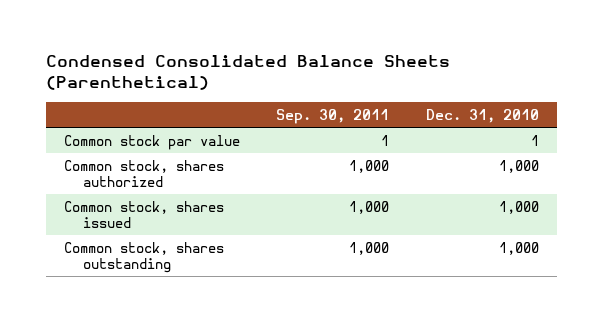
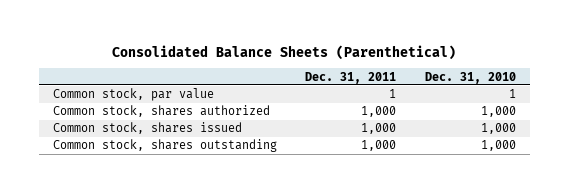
[45,54,450,91] Condensed Consolidated Balance Sheets (Parenthetical) -> [112,44,457,60] Consolidated Balance Sheets (Parenthetical)
[276,108,390,124] Sep. 30, 2011 -> none
none -> [305,71,397,84] Dec. 31, 2011
[63,134,240,150] Common stock par value -> [53,88,215,102] Common stock, par value

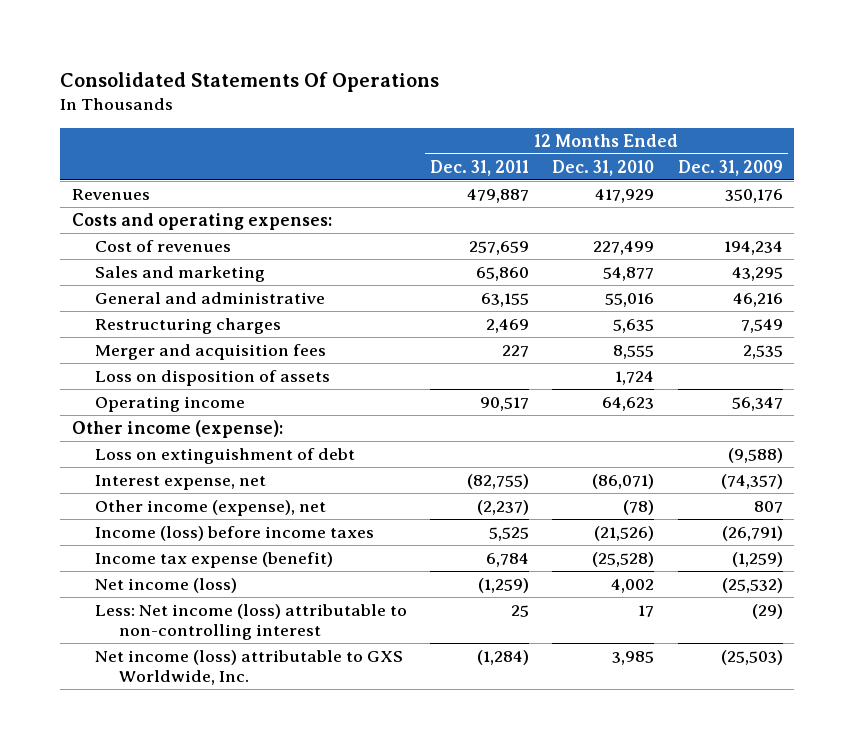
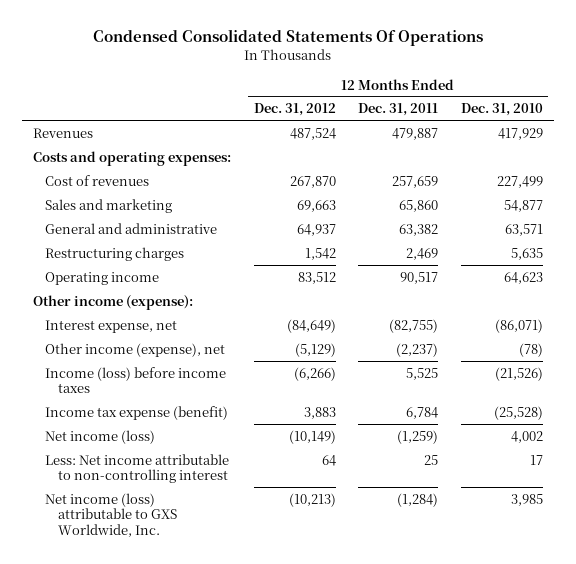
[60,72,440,93] Consolidated Statements Of Operations -> [92,28,483,46] Condensed Consolidated Statements Of Operations
[677,159,783,176] Dec. 31, 2009 -> none
none -> [253,103,336,117] Dec. 31, 2012
[481,292,530,307] 63,155 -> [399,223,439,236] 63,382
[605,292,655,307] 55,016 -> [504,223,543,236] 63,571
[95,343,327,360] Merger and acquisition fees -> none
[95,369,331,386] Loss on disposition of assets -> none
[95,447,356,464] Loss on extinguishment of debt -> none
[95,603,408,641] Less: Net income (loss) attributable to non-controlling interest -> [45,453,230,484] Less: Net income attributable to non-controlling interest

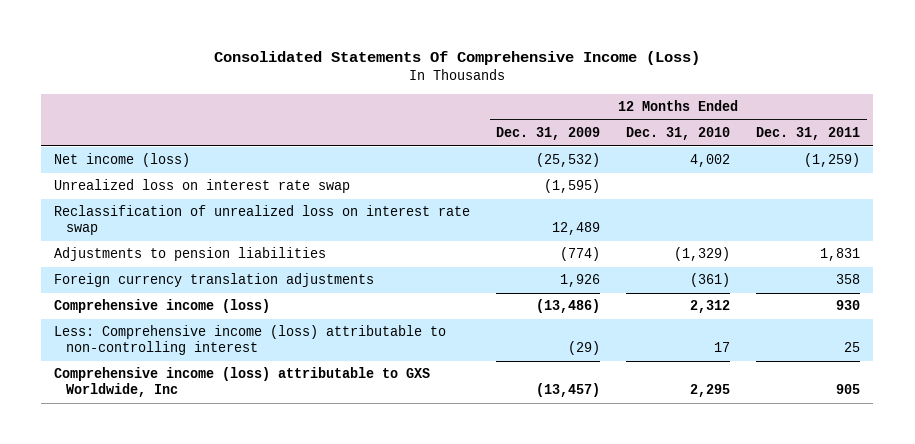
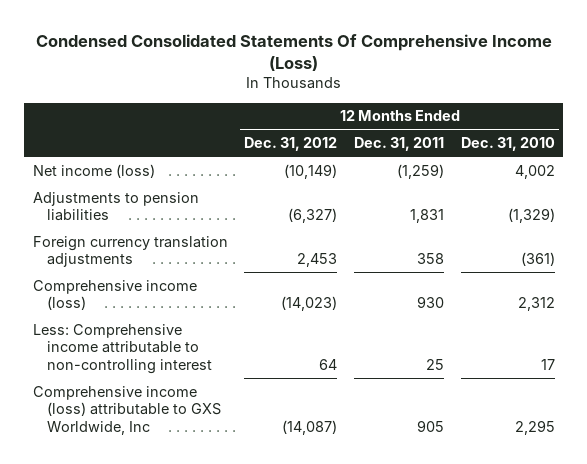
[214,51,701,66] Consolidated Statements Of Comprehensive Income (Loss) -> [35,33,552,71] Condensed Consolidated Statements Of Comprehensive Income (Loss)
[496,127,601,141] Dec. 31, 2009 -> none
none -> [244,137,338,152] Dec. 31, 2012
[54,179,351,194] Unrealized loss on interest rate swap -> none
[54,205,471,235] Reclassification of unrealized loss on interest rate swap -> none
[54,325,447,355] Less: Comprehensive income (loss) attributable to non-controlling interest -> [32,323,212,375] Less: Comprehensive income attributable to non-controlling interest

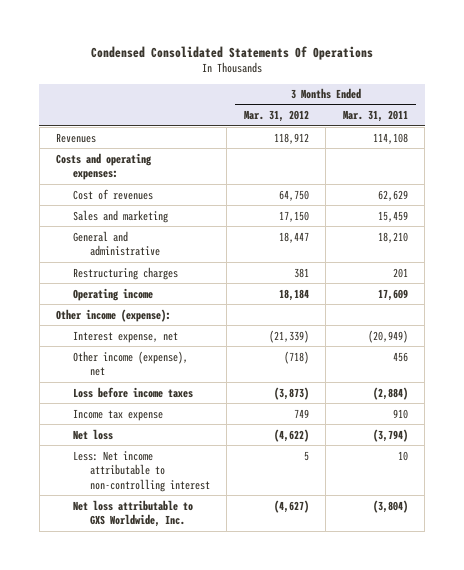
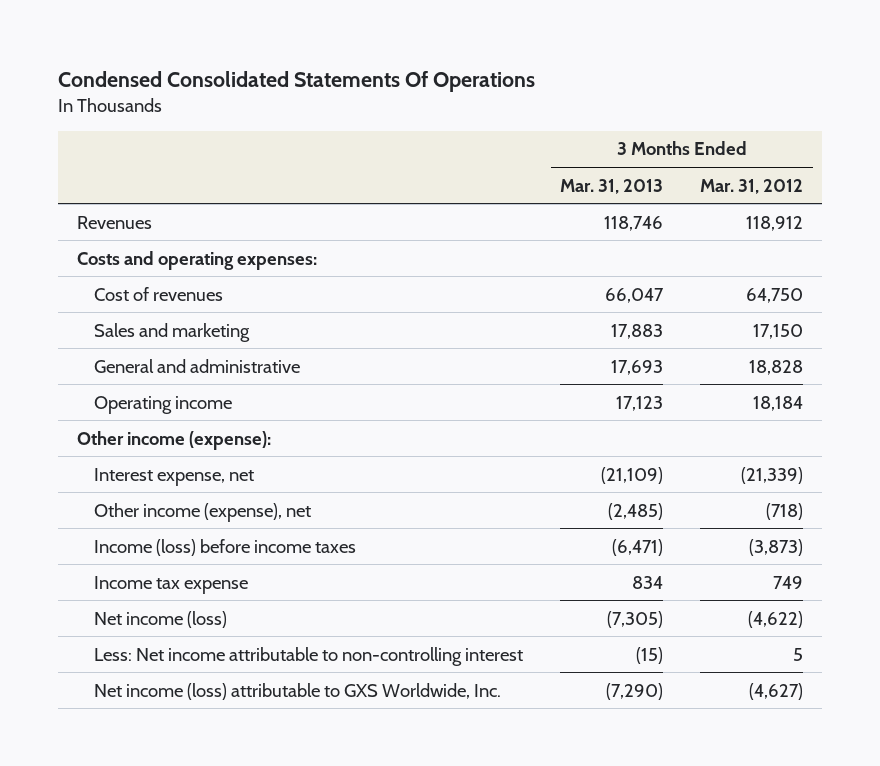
[342,110,408,123] Mar. 31, 2011 -> none
none -> [560,178,664,194] Mar. 31, 2013
[72,266,178,280] Restructuring charges -> none
[278,231,309,243] 18,447 -> [749,359,804,375] 18,828
[72,386,193,398] Loss before income taxes -> [93,538,356,556] Income (loss) before income taxes
[72,428,113,440] Net loss -> [93,610,227,628] Net income (loss)
[72,499,193,528] Net loss attributable to GXS Worldwide, Inc. -> [93,682,501,700] Net income (loss) attributable to GXS Worldwide, Inc.

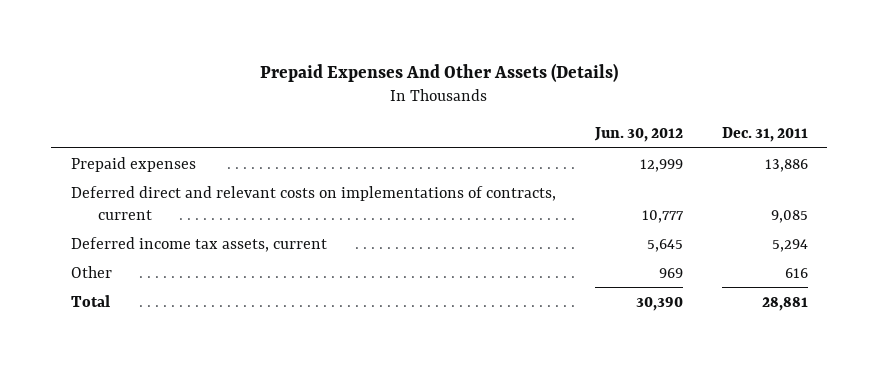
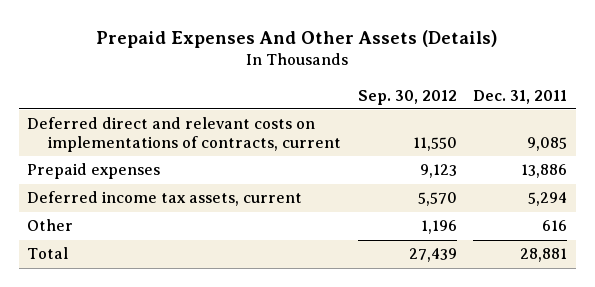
[593,127,683,143] Jun. 30, 2012 -> none
none -> [357,89,457,105] Sep. 30, 2012
[70,156,196,172] Prepaid expenses -> [27,163,161,180] Prepaid expenses

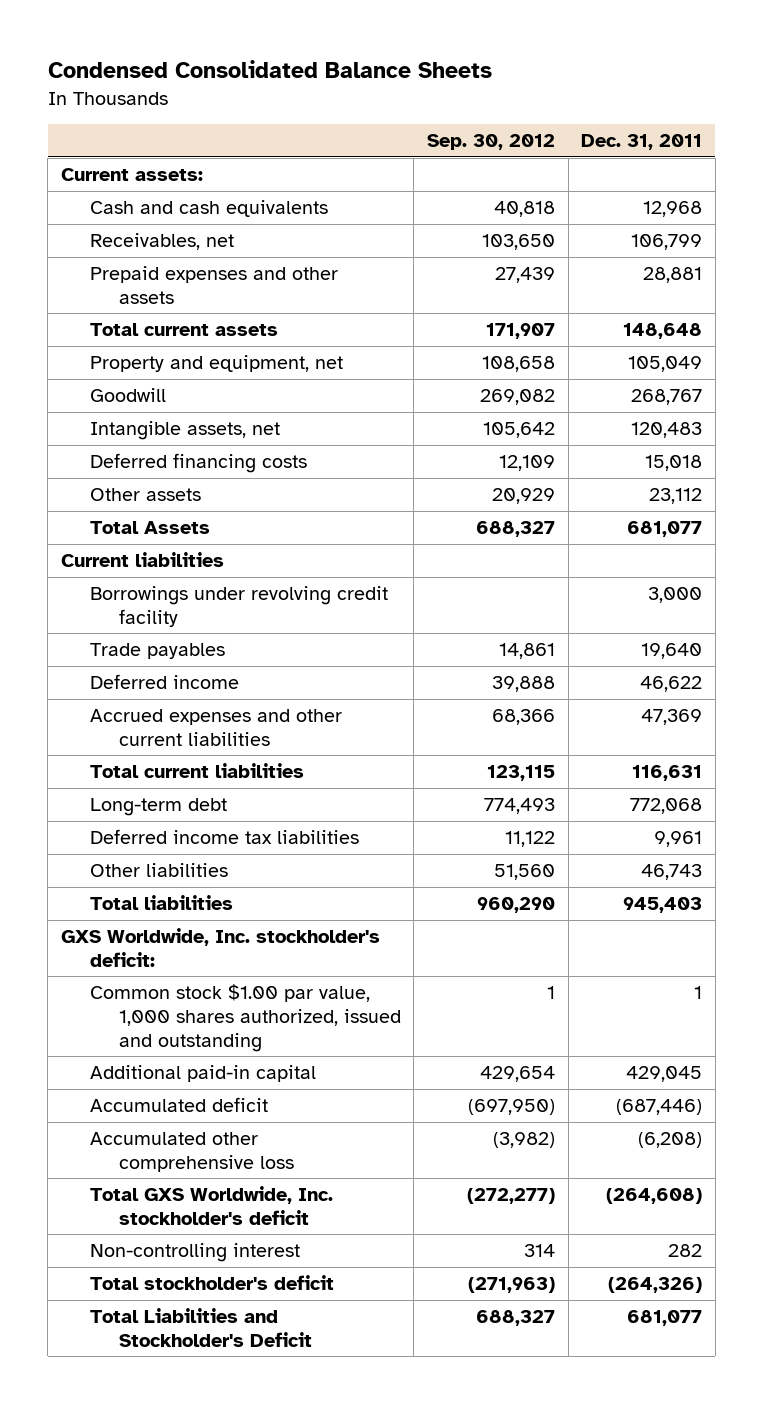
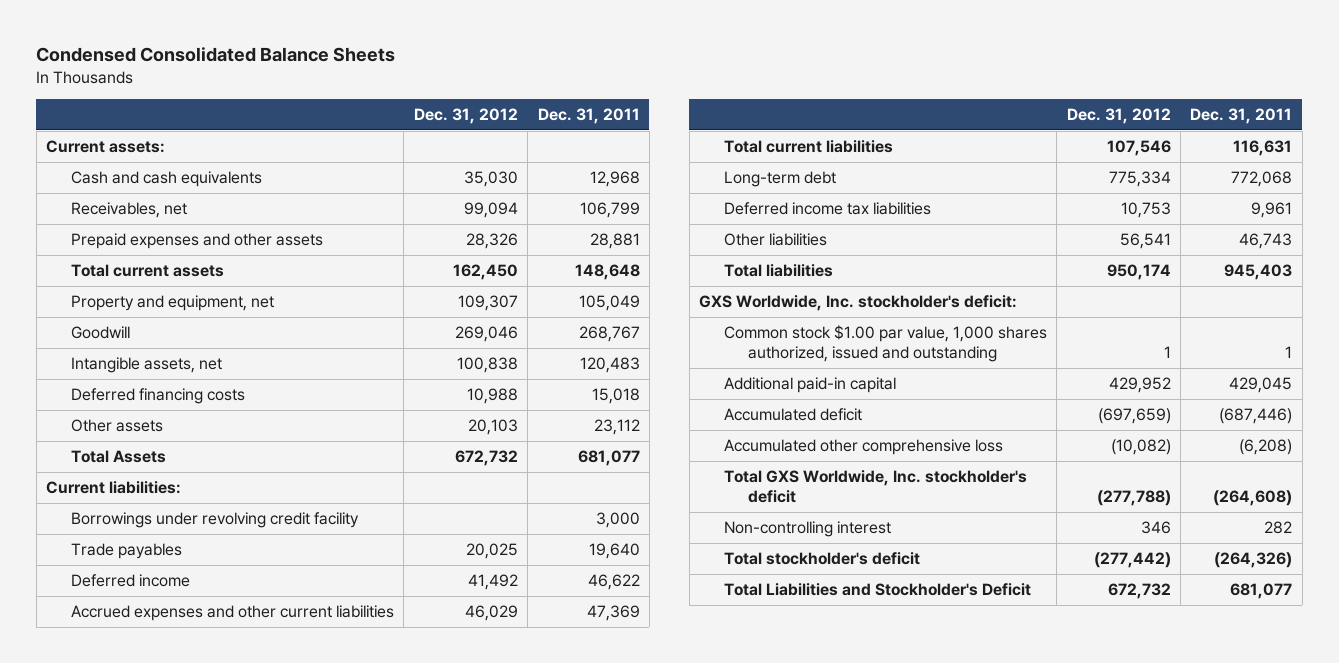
[426,134,555,151] Sep. 30, 2012 -> none
none -> [413,107,518,124] Dec. 31, 2012
[60,551,224,567] Current liabilities -> [46,481,182,495] Current liabilities:

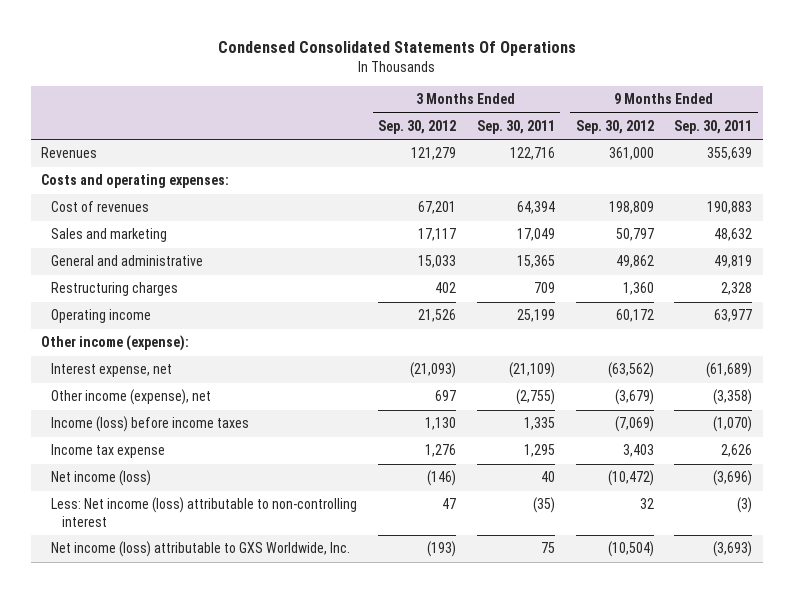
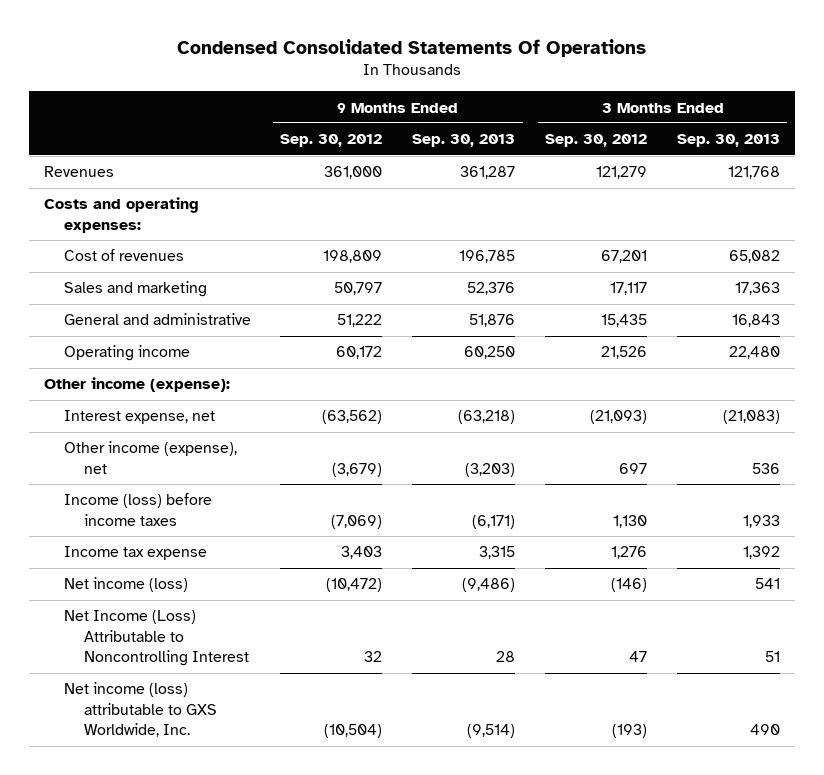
[476,119,555,134] Sep. 30, 2011 -> none
[674,119,753,134] Sep. 30, 2011 -> none
none -> [412,134,516,148] Sep. 30, 2013
none -> [676,134,780,148] Sep. 30, 2013
[51,282,179,297] Restructuring charges -> none
[418,255,457,269] 15,033 -> [601,314,648,328] 15,435
[615,255,654,269] 49,862 -> [337,314,383,328] 51,222
[51,497,358,527] Less: Net income (loss) attributable to non-controlling interest -> [63,610,249,667] Net Income (Loss) Attributable to Noncontrolling Interest

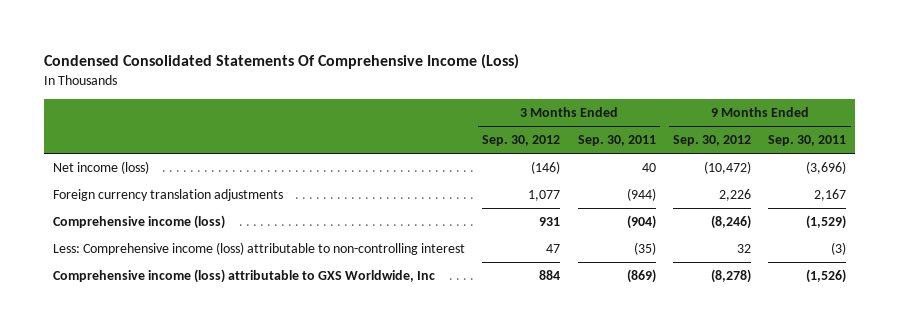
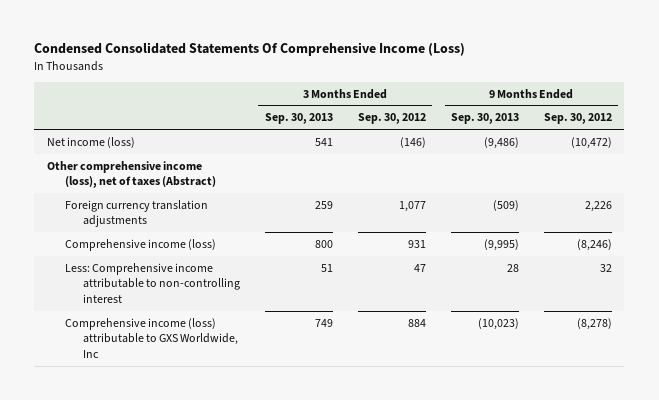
[577,135,656,147] Sep. 30, 2011 -> none
[768,135,847,147] Sep. 30, 2011 -> none
none -> [264,113,333,125] Sep. 30, 2013
none -> [450,113,519,125] Sep. 30, 2013
none -> [46,160,216,189] Other comprehensive income (loss), net of taxes (Abstract)
[52,242,465,256] Less: Comprehensive income (loss) attributable to non-controlling interest -> [64,262,240,304] Less: Comprehensive income attributable to non-controlling interest

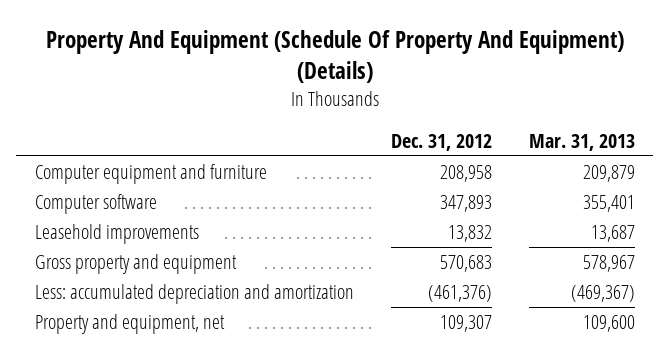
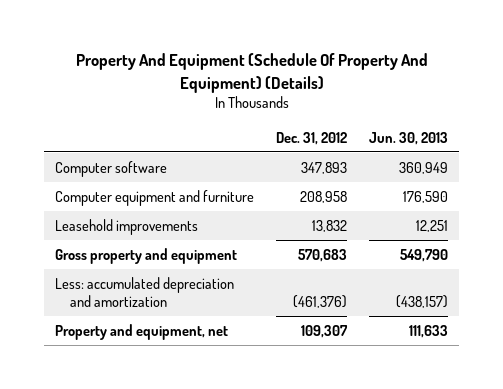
[528,133,635,151] Mar. 31, 2013 -> none
none -> [369,131,449,145] Jun. 30, 2013
[34,164,267,185] Computer equipment and furniture -> [55,189,255,206] Computer equipment and furniture

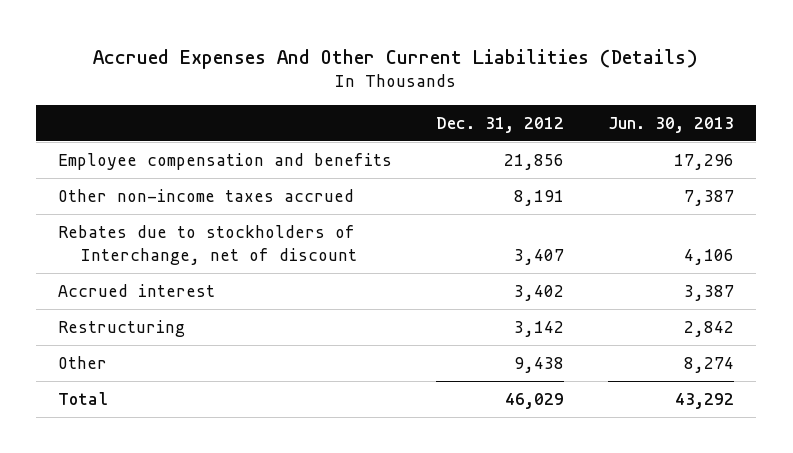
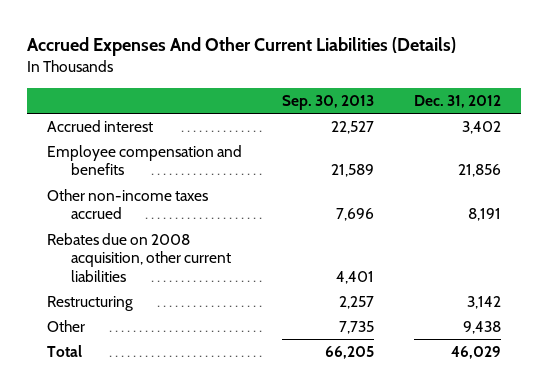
[608,116,735,133] Jun. 30, 2013 -> none
none -> [281,95,374,111] Sep. 30, 2013
[58,284,216,298] Accrued interest -> [46,120,153,133] Accrued interest
[58,225,357,265] Rebates due to stockholders of Interchange, net of discount -> none
none -> [46,233,231,282] Rebates due on 2008 acquisition, other current liabilities

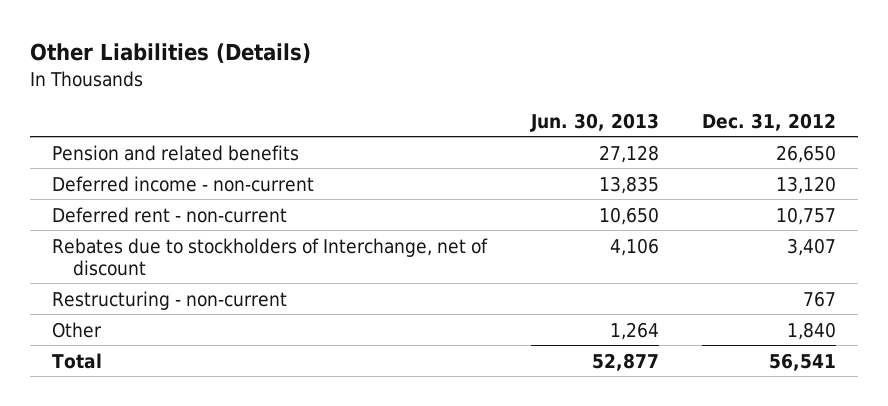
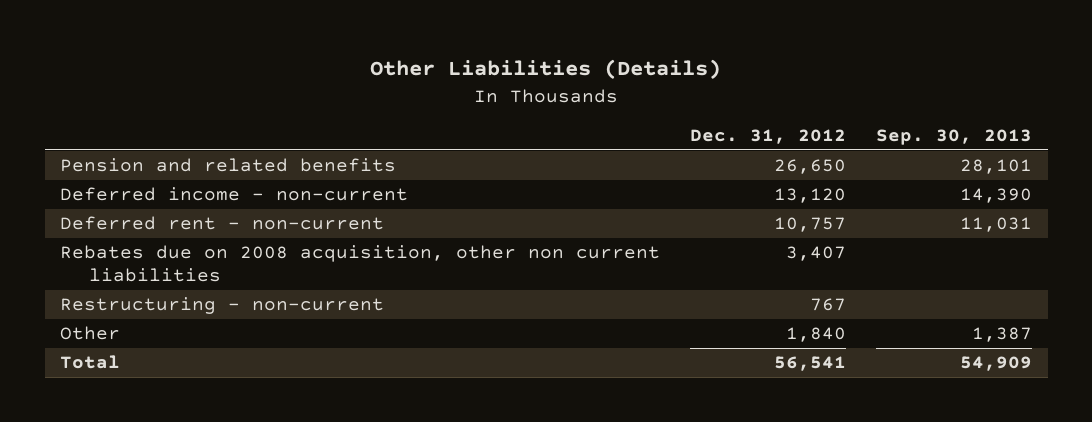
[529,112,659,132] Jun. 30, 2013 -> none
none -> [876,129,1033,146] Sep. 30, 2013
[52,237,489,276] Rebates due to stockholders of Interchange, net of discount -> [59,245,660,283] Rebates due on 2008 acquisition, other non current liabilities

